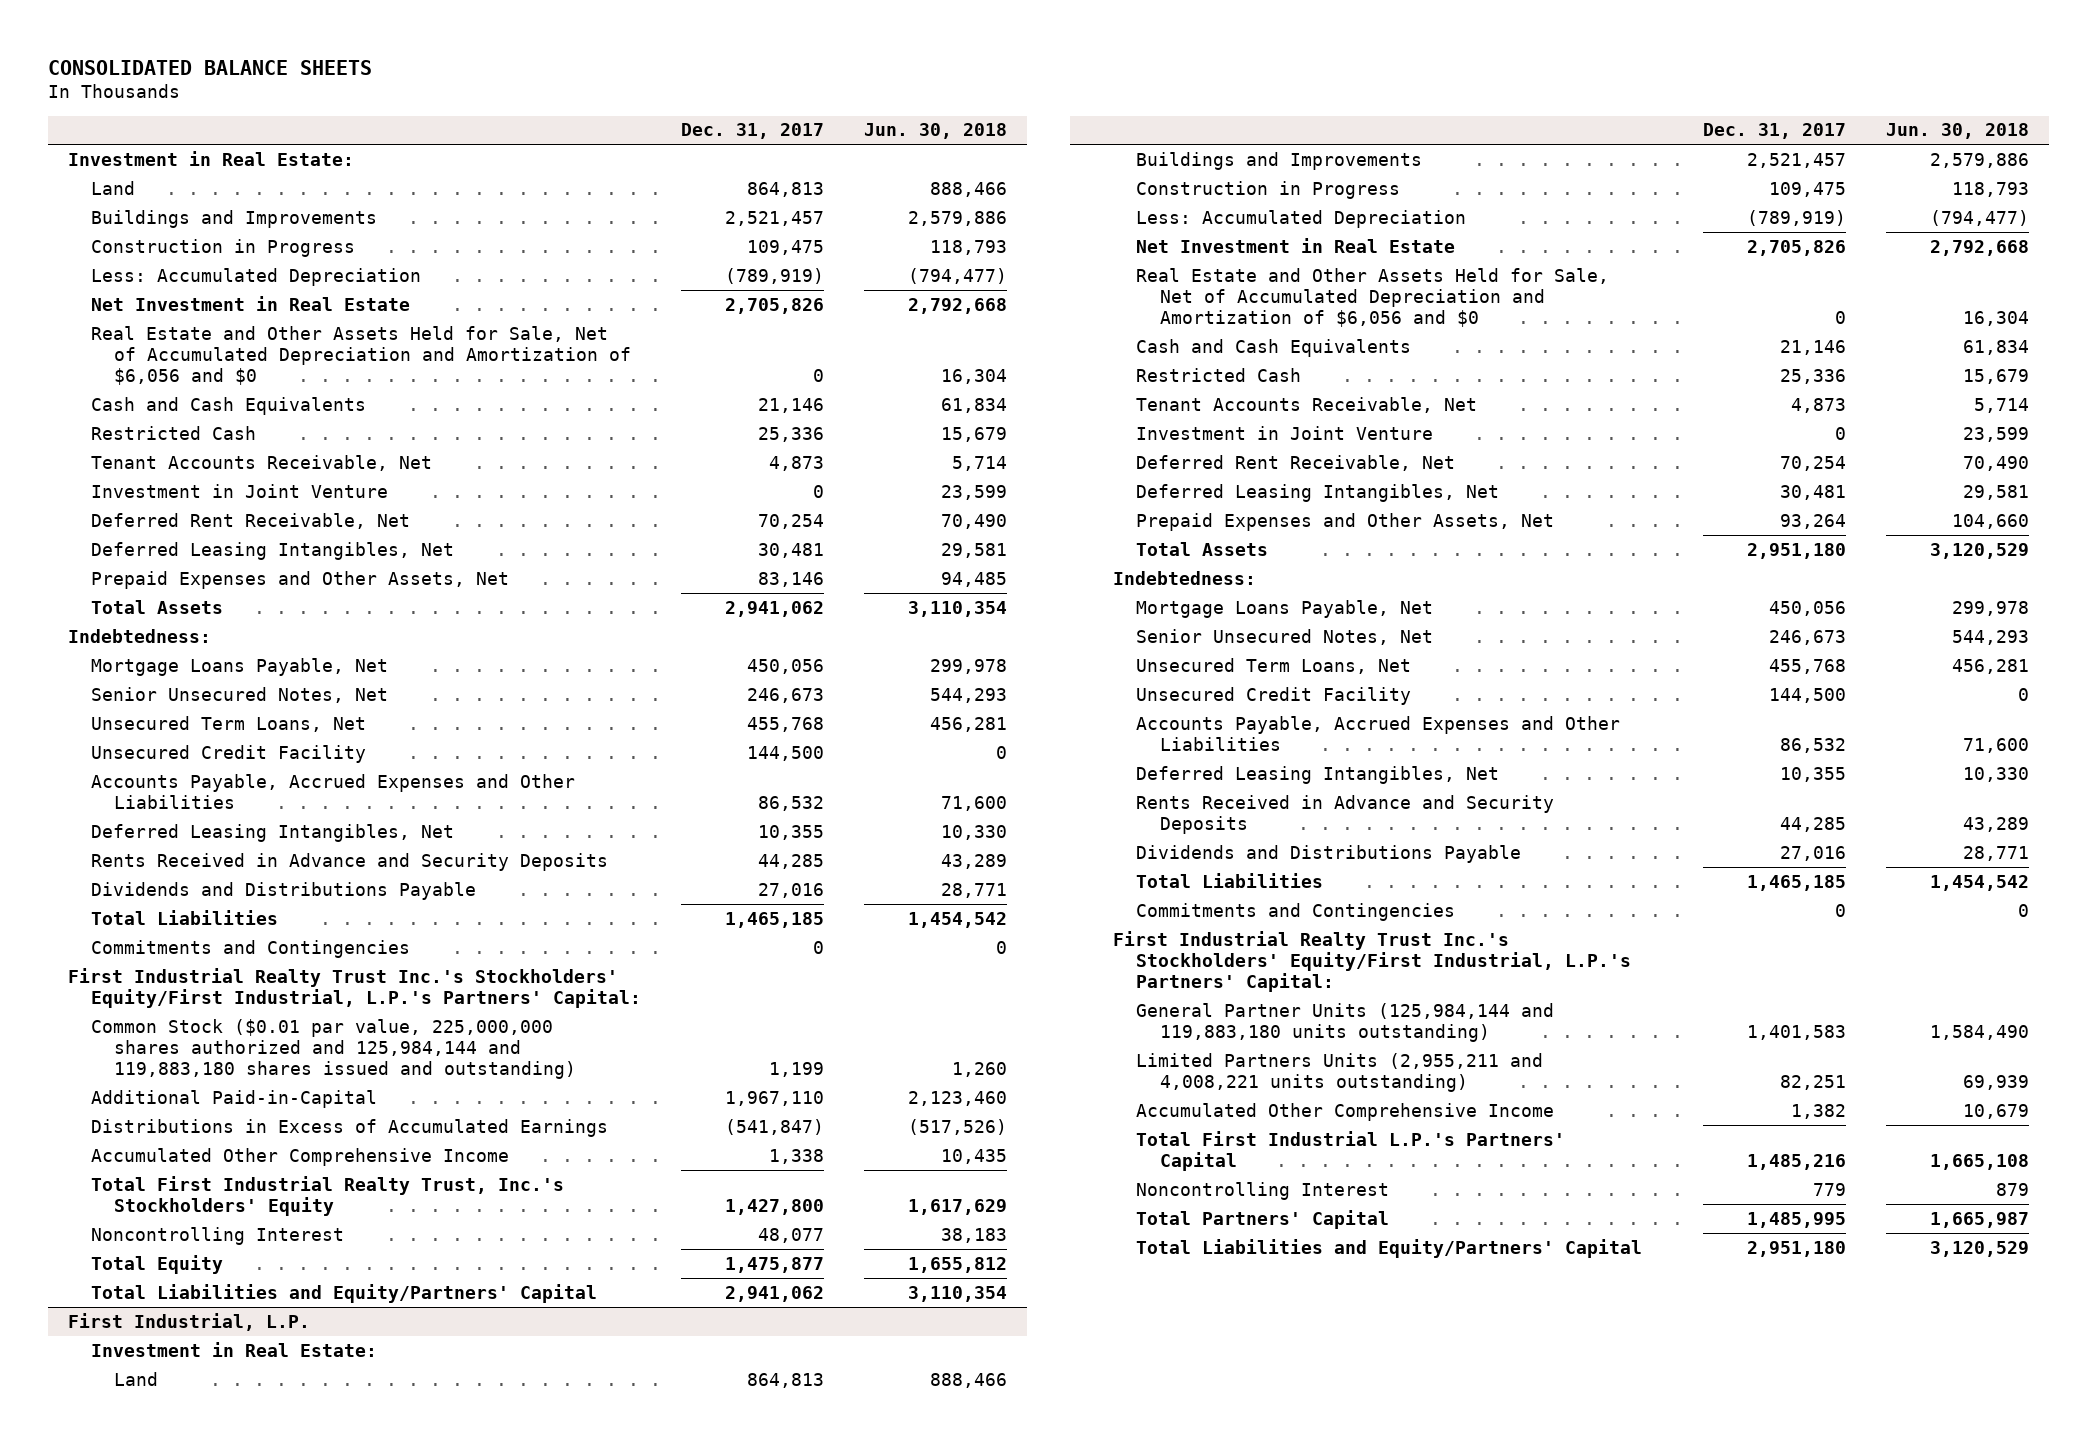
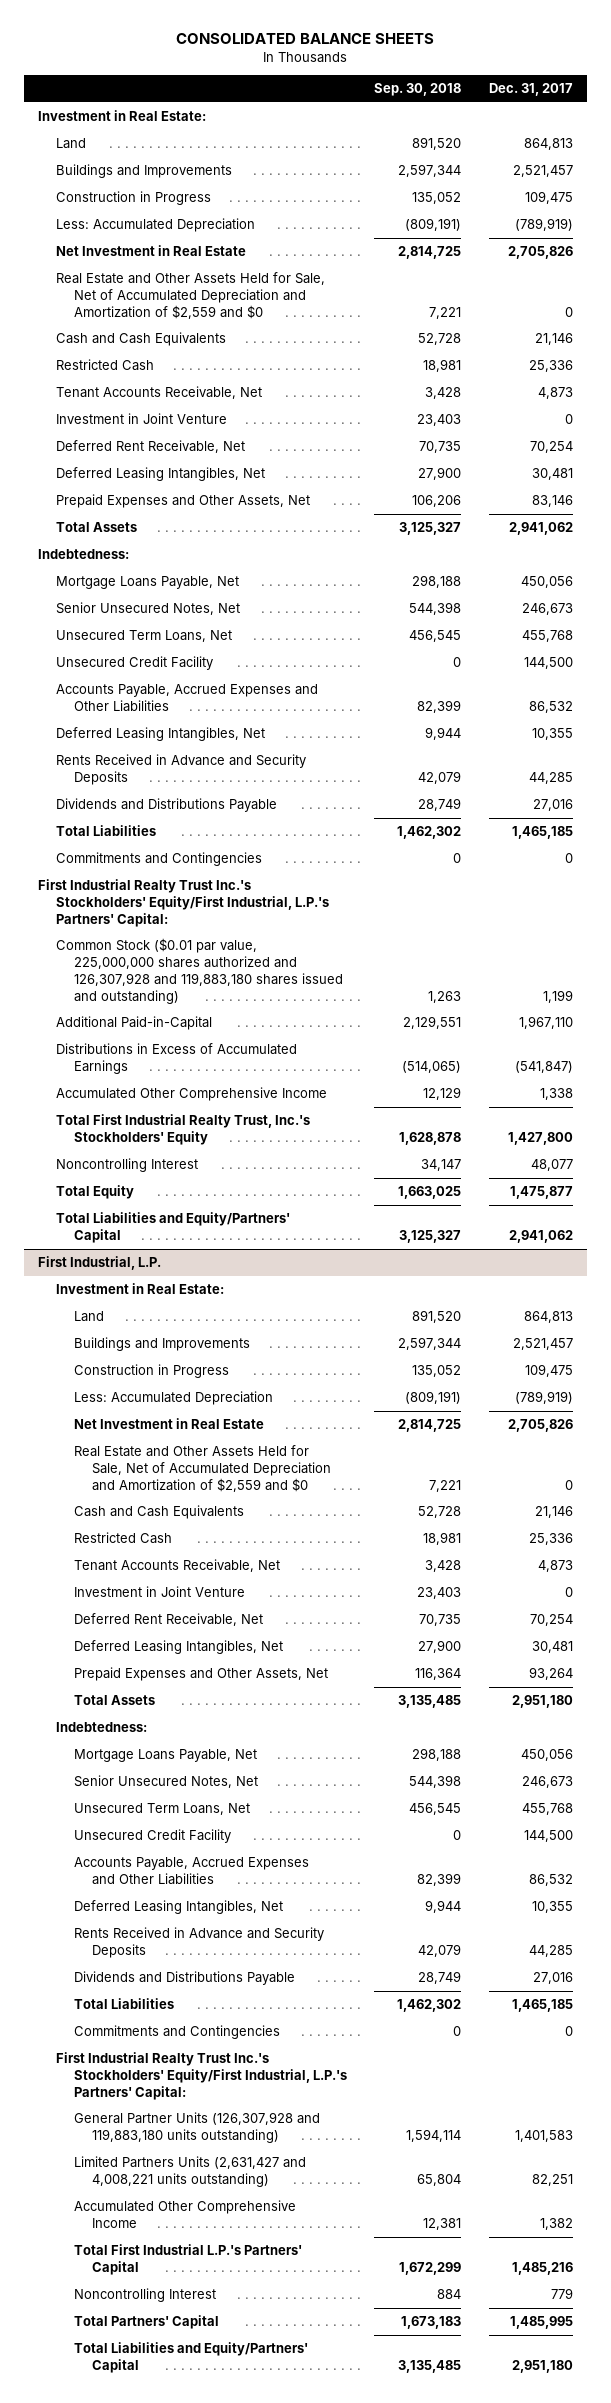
[864,123,1008,140] Jun. 30, 2018 -> none
none -> [374,83,462,97] Sep. 30, 2018
[91,325,632,385] Real Estate and Other Assets Held for Sale, Net of Accumulated Depreciation and Amortization of $6,056 and $0 -> [55,272,325,319] Real Estate and Other Assets Held for Sale, Net of Accumulated Depreciation and Amortization of $2,559 and $0
[91,1018,577,1079] Common Stock ($0.01 par value, 225,000,000 shares authorized and 125,984,144 and 119,883,180 shares issued and outstanding) -> [55,938,343,1004] Common Stock ($0.01 par value, 225,000,000 shares authorized and 126,307,928 and 119,883,180 shares issued and outstanding)
[1136,267,1610,327] Real Estate and Other Assets Held for Sale, Net of Accumulated Depreciation and Amortization of $6,056 and $0 -> [73,1445,331,1492] Real Estate and Other Assets Held for Sale, Net of Accumulated Depreciation and Amortization of $2,559 and $0
[1136,1002,1555,1042] General Partner Units (125,984,144 and 119,883,180 units outstanding) -> [73,2112,320,2144] General Partner Units (126,307,928 and 119,883,180 units outstanding)
[1136,1052,1544,1092] Limited Partners Units (2,955,211 and 4,008,221 units outstanding) -> [73,2156,306,2188] Limited Partners Units (2,631,427 and 4,008,221 units outstanding)

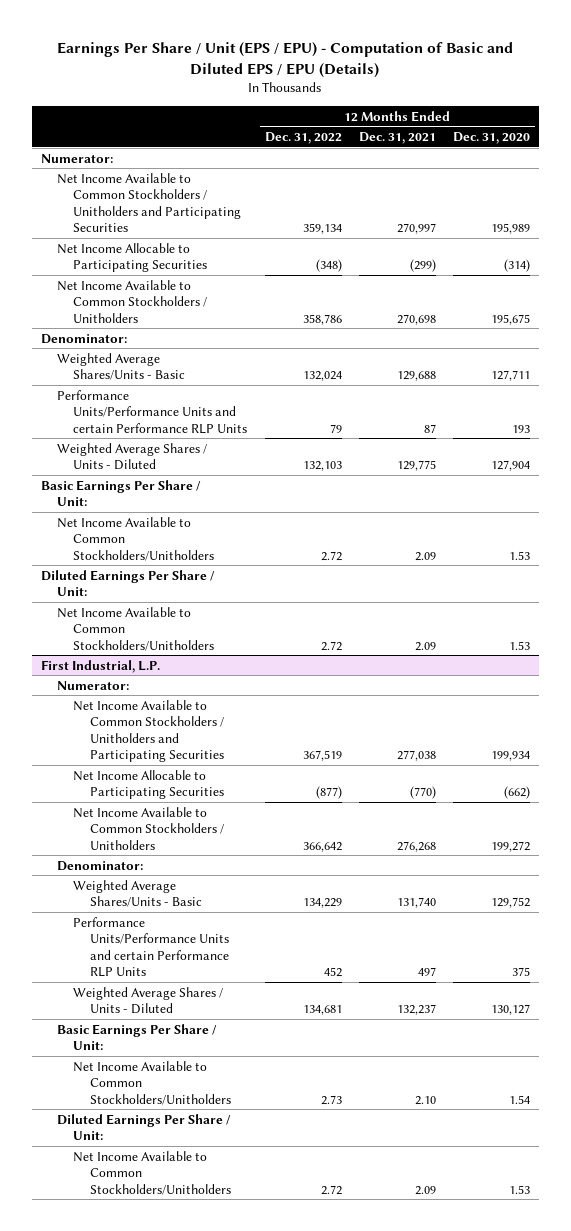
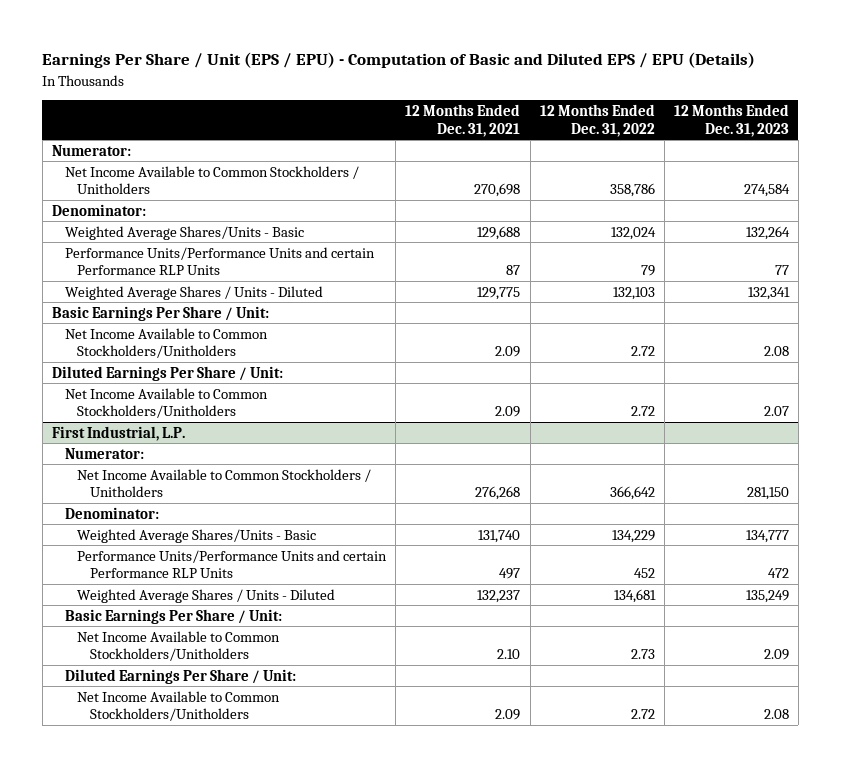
[453,132,531,145] Dec. 31, 2020 -> none
none -> [673,104,789,137] 12 Months Ended Dec. 31, 2023
[56,172,242,233] Net Income Available to Common Stockholders / Unitholders and Participating Securities -> none
[56,242,208,273] Net Income Allocable to Participating Securities -> none
[73,699,224,763] Net Income Available to Common Stockholders / Unitholders and Participating Securities -> none
[73,769,224,800] Net Income Allocable to Participating Securities -> none

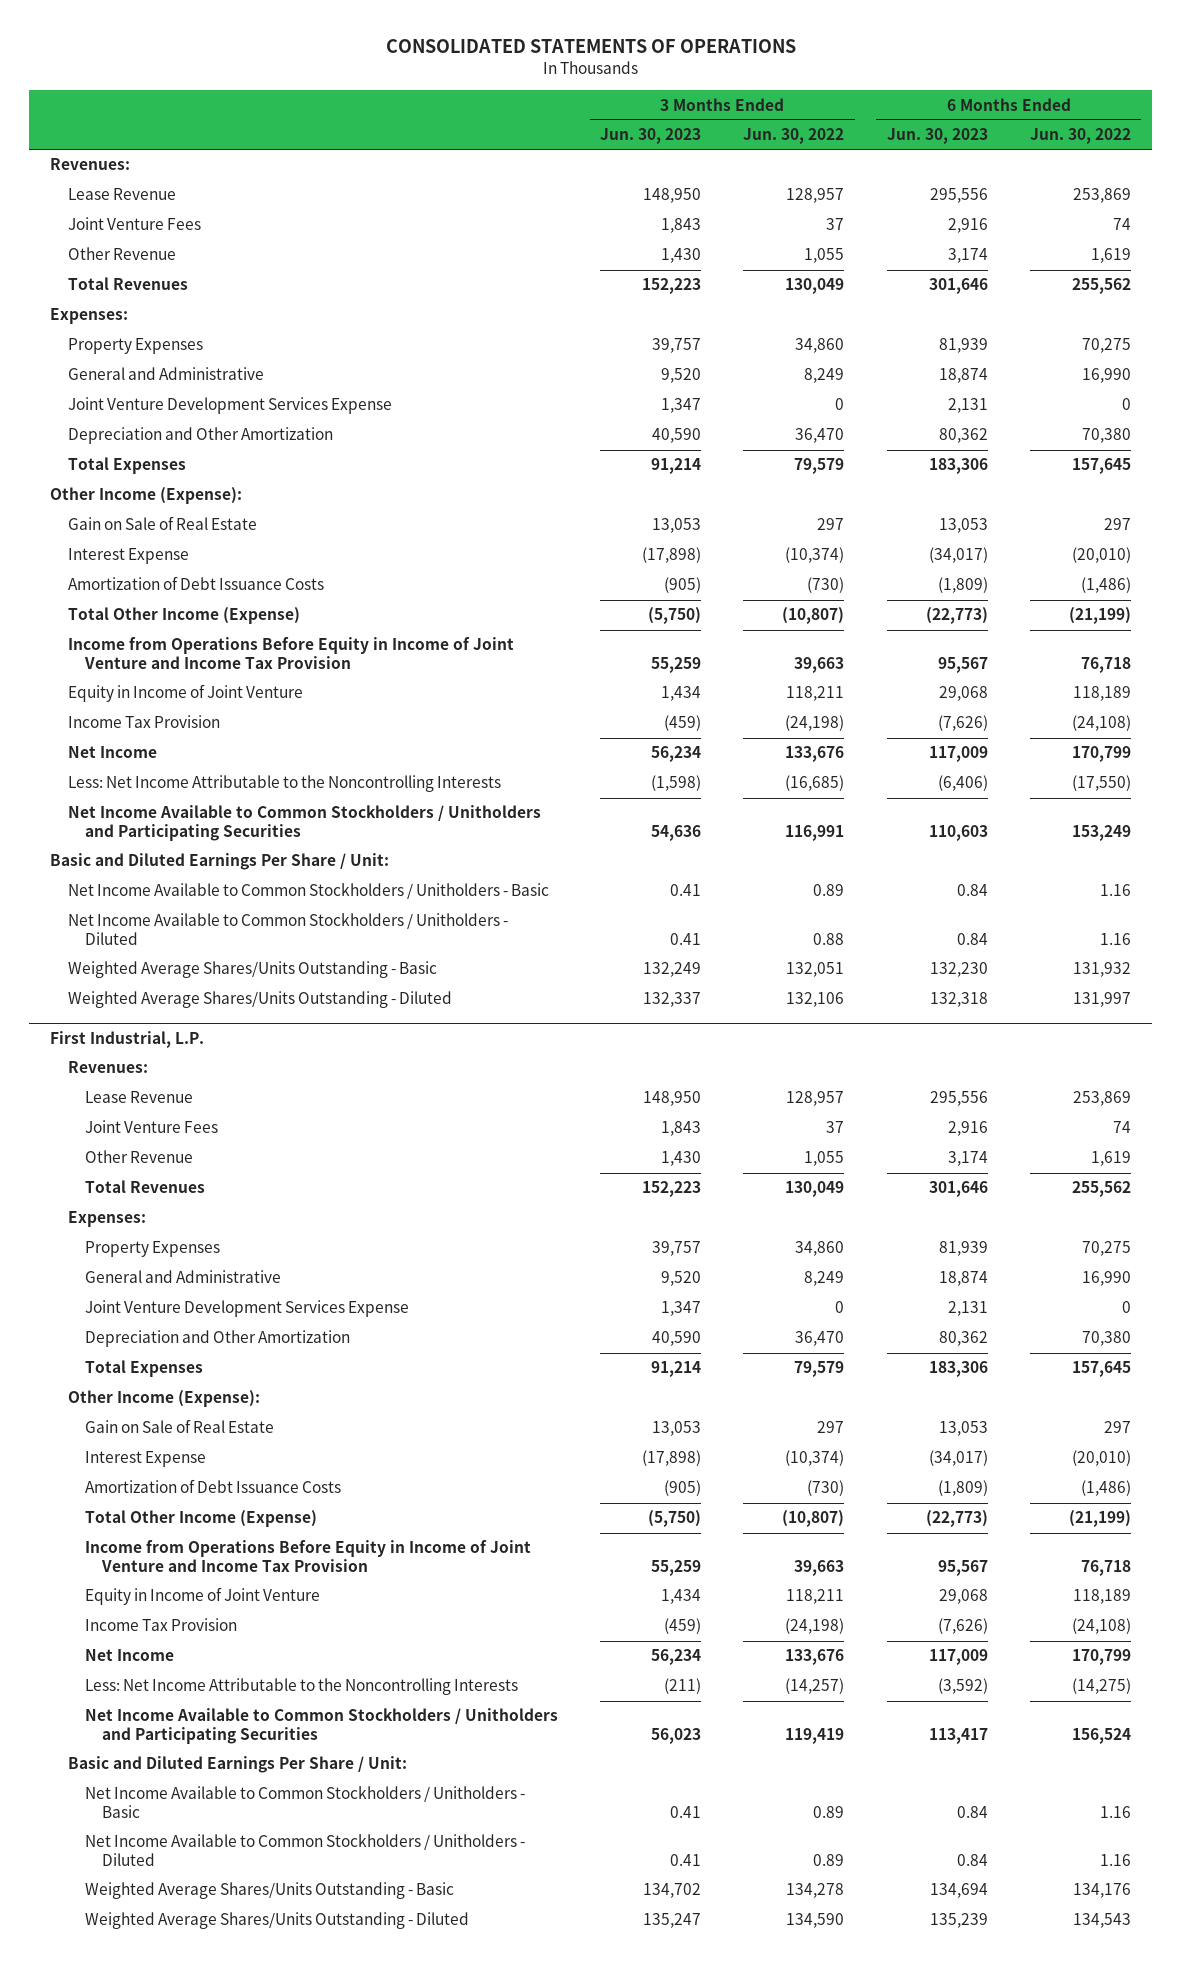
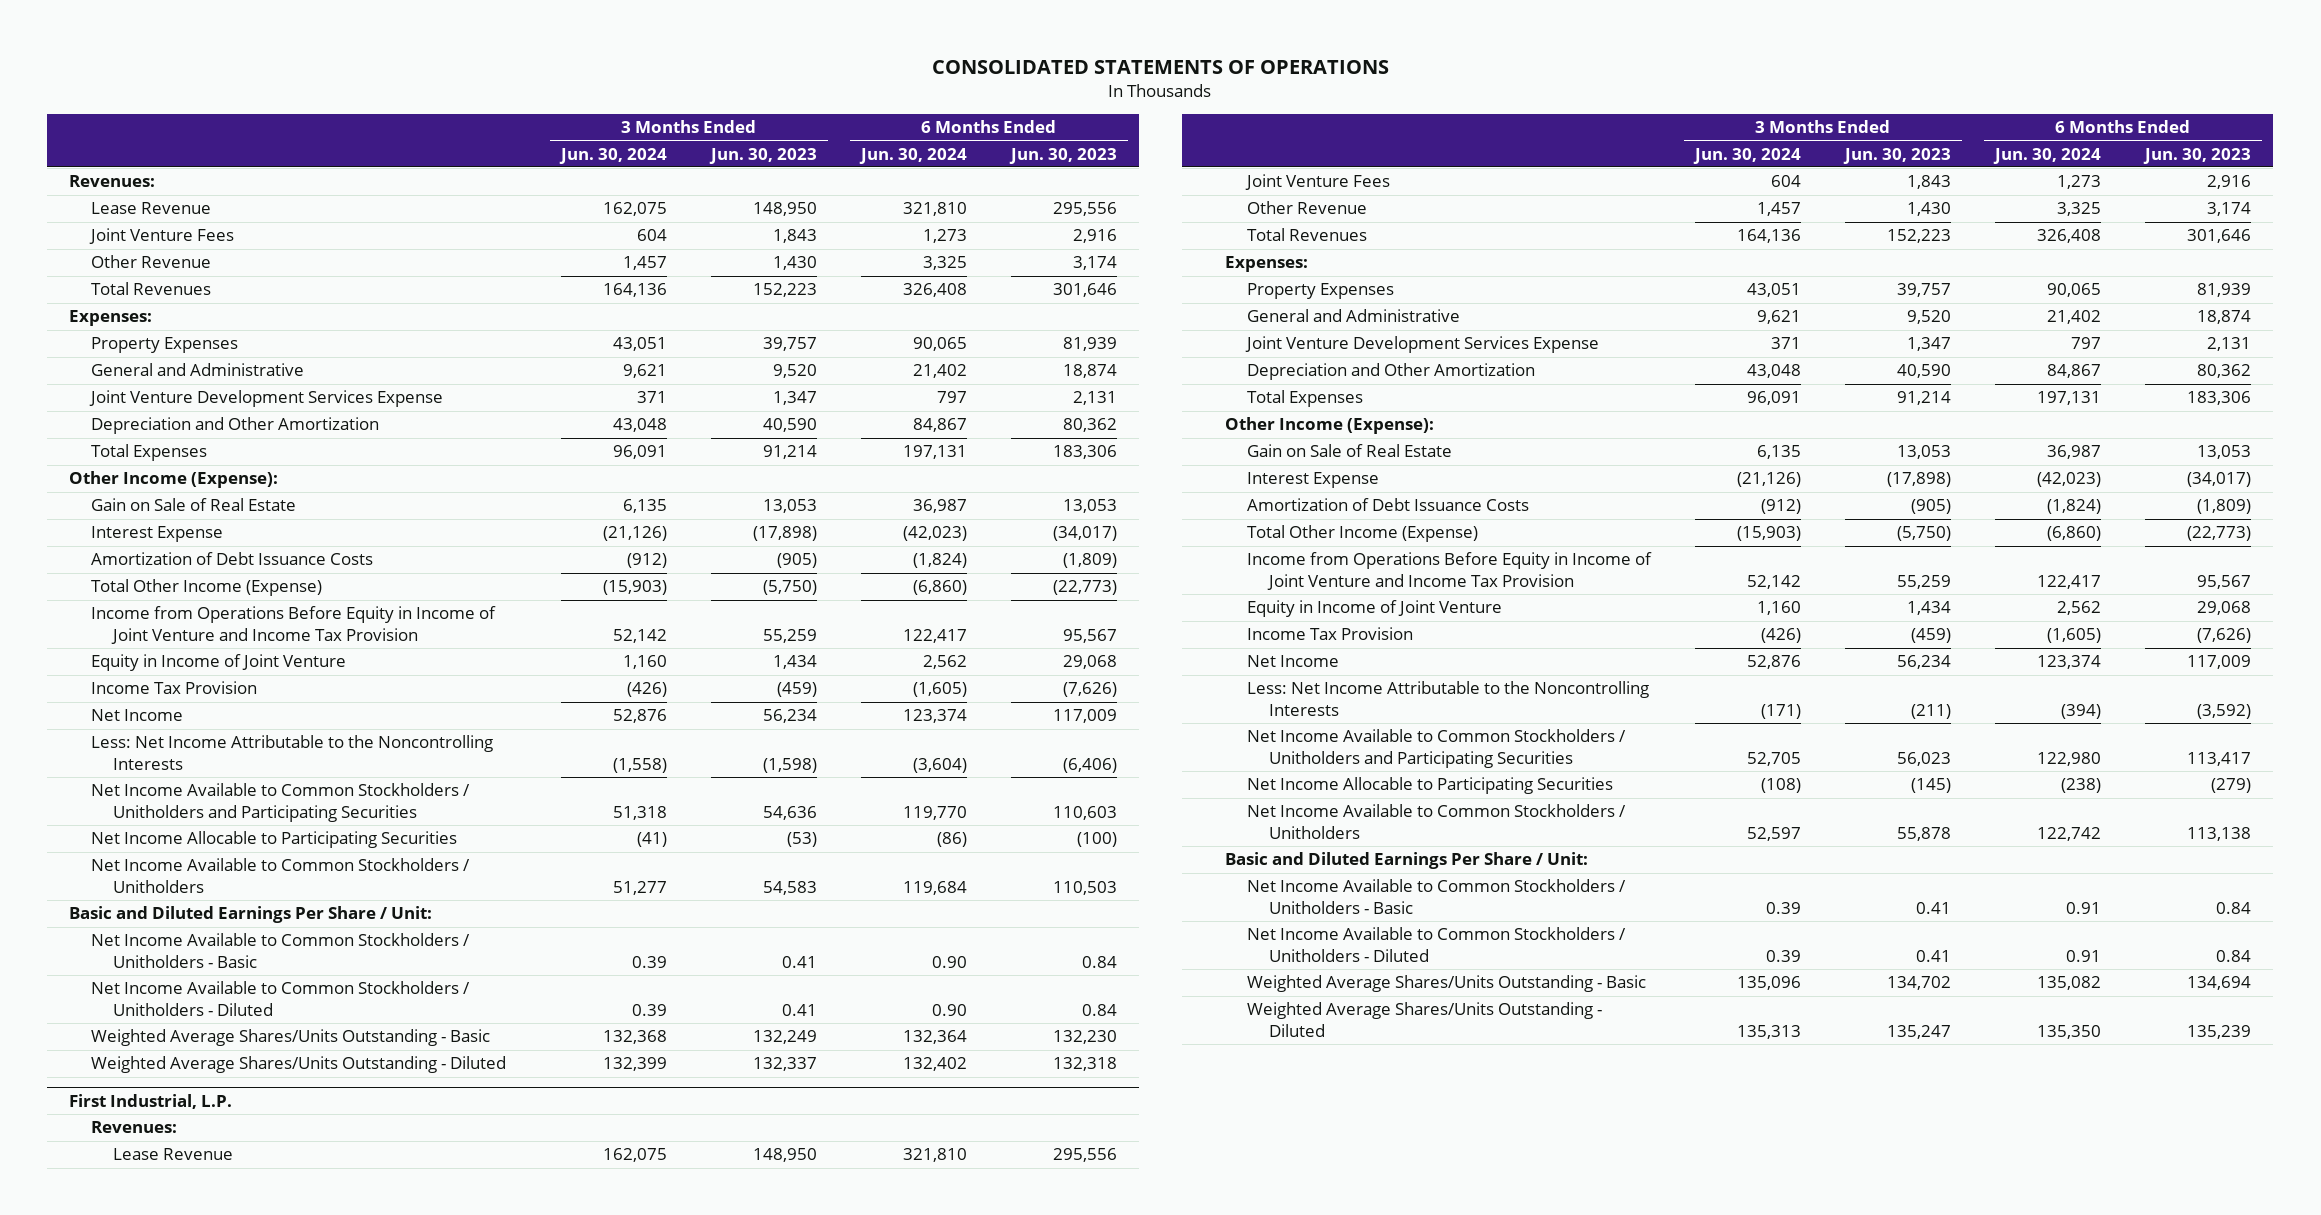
[743,128,845,145] Jun. 30, 2022 -> none
[1029,128,1131,145] Jun. 30, 2022 -> none
none -> [559,147,668,164] Jun. 30, 2024
none -> [859,147,968,164] Jun. 30, 2024
none -> [91,831,458,849] Net Income Allocable to Participating Securities
none -> [91,858,471,893] Net Income Available to Common Stockholders / Unitholders
none -> [1247,777,1614,795] Net Income Allocable to Participating Securities
none -> [1247,804,1627,839] Net Income Available to Common Stockholders / Unitholders

